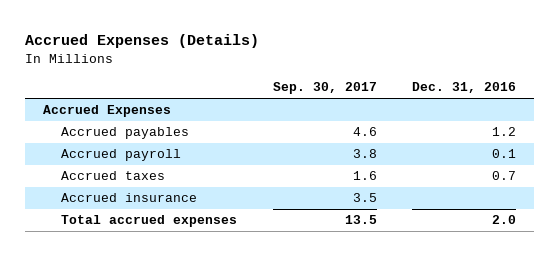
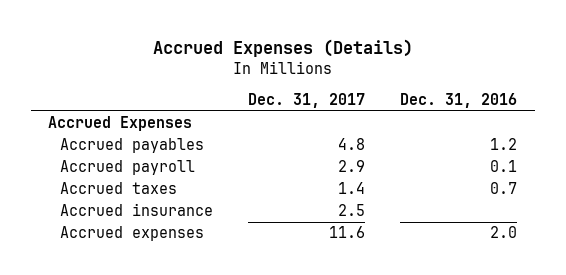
[272,82,377,95] Sep. 30, 2017 -> none
none -> [247,93,365,109] Dec. 31, 2017
[61,215,238,228] Total accrued expenses -> [59,226,204,242] Accrued expenses

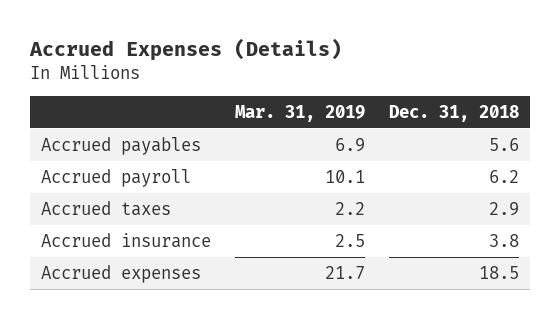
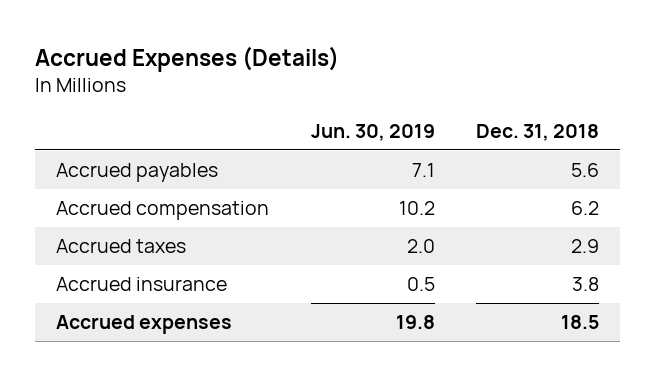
[235,104,366,122] Mar. 31, 2019 -> none
none -> [310,123,435,141] Jun. 30, 2019
[41,168,192,187] Accrued payroll -> [56,200,270,220] Accrued compensation

